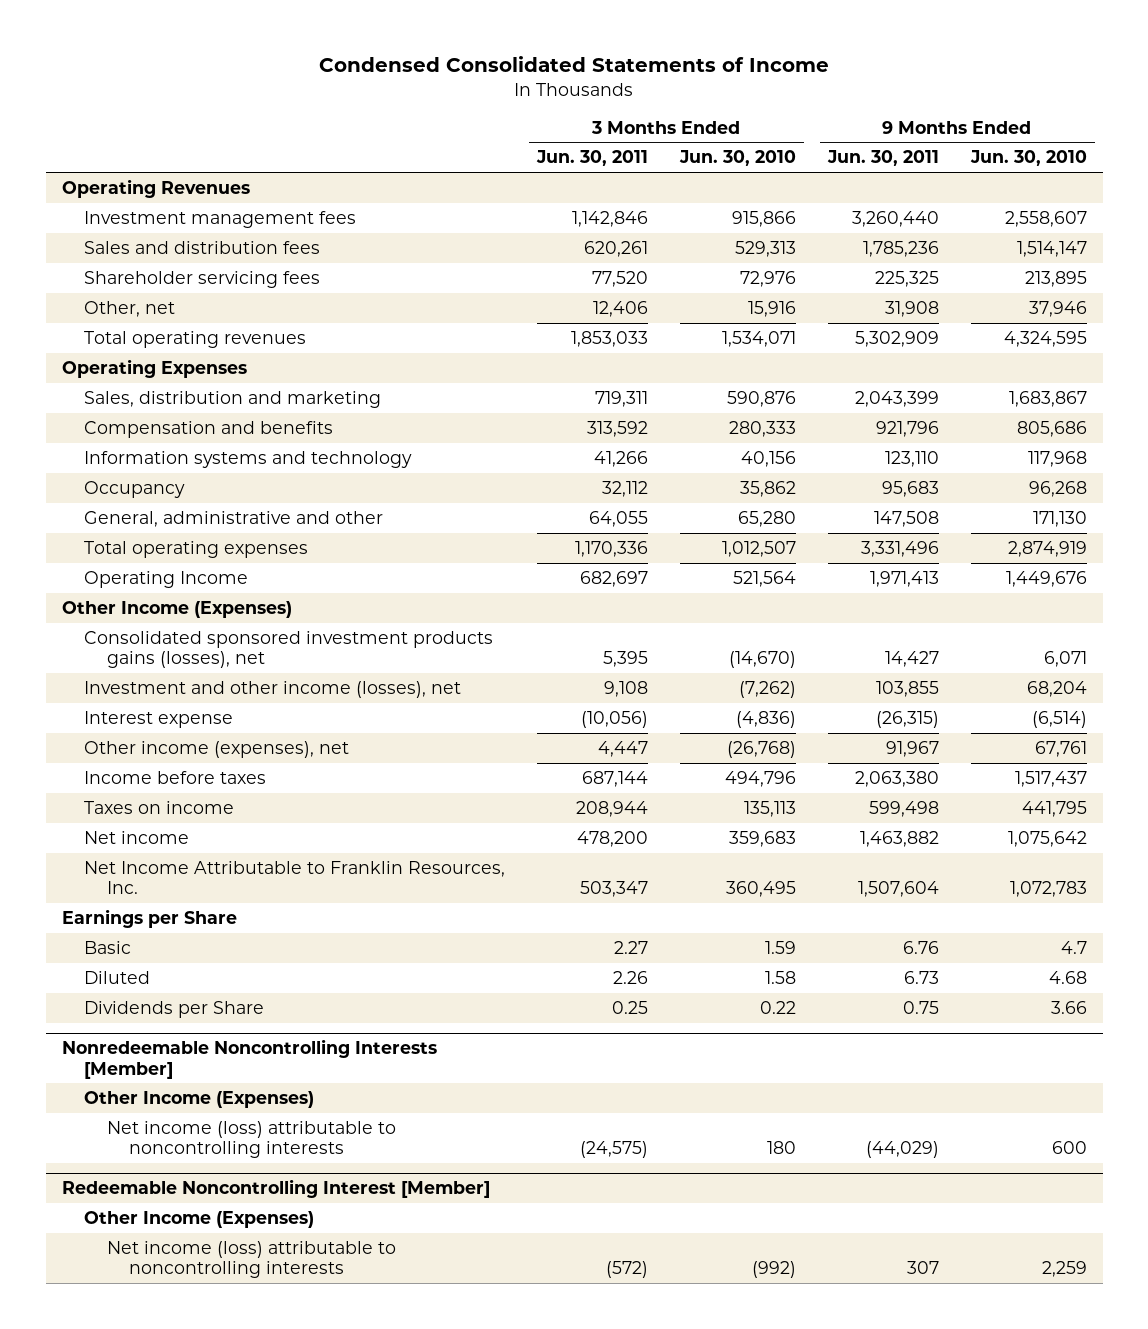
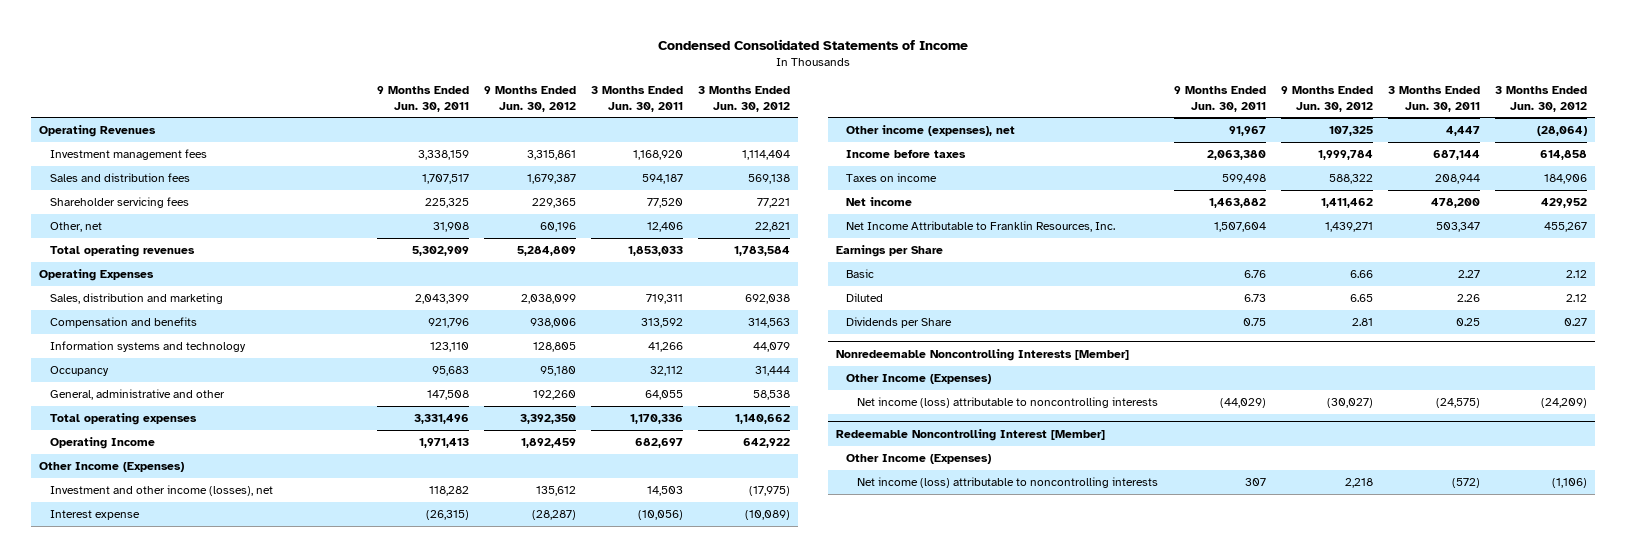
[678,150,796,167] Jun. 30, 2010 -> none
[969,150,1087,167] Jun. 30, 2010 -> none
none -> [483,86,576,112] 9 Months Ended Jun. 30, 2012
none -> [698,86,791,112] 3 Months Ended Jun. 30, 2012
[572,210,649,227] 1,142,846 -> [633,149,684,160] 1,168,920
[851,210,939,227] 3,260,440 -> [417,149,469,160] 3,338,159
[584,240,649,257] 620,261 -> [642,173,684,184] 594,187
[862,240,939,257] 1,785,236 -> [421,173,469,184] 1,707,517
[84,630,494,669] Consolidated sponsored investment products gains (losses), net -> none
[604,680,649,697] 9,108 -> [647,485,684,496] 14,503
[875,680,939,697] 103,855 -> [428,485,469,496] 118,282

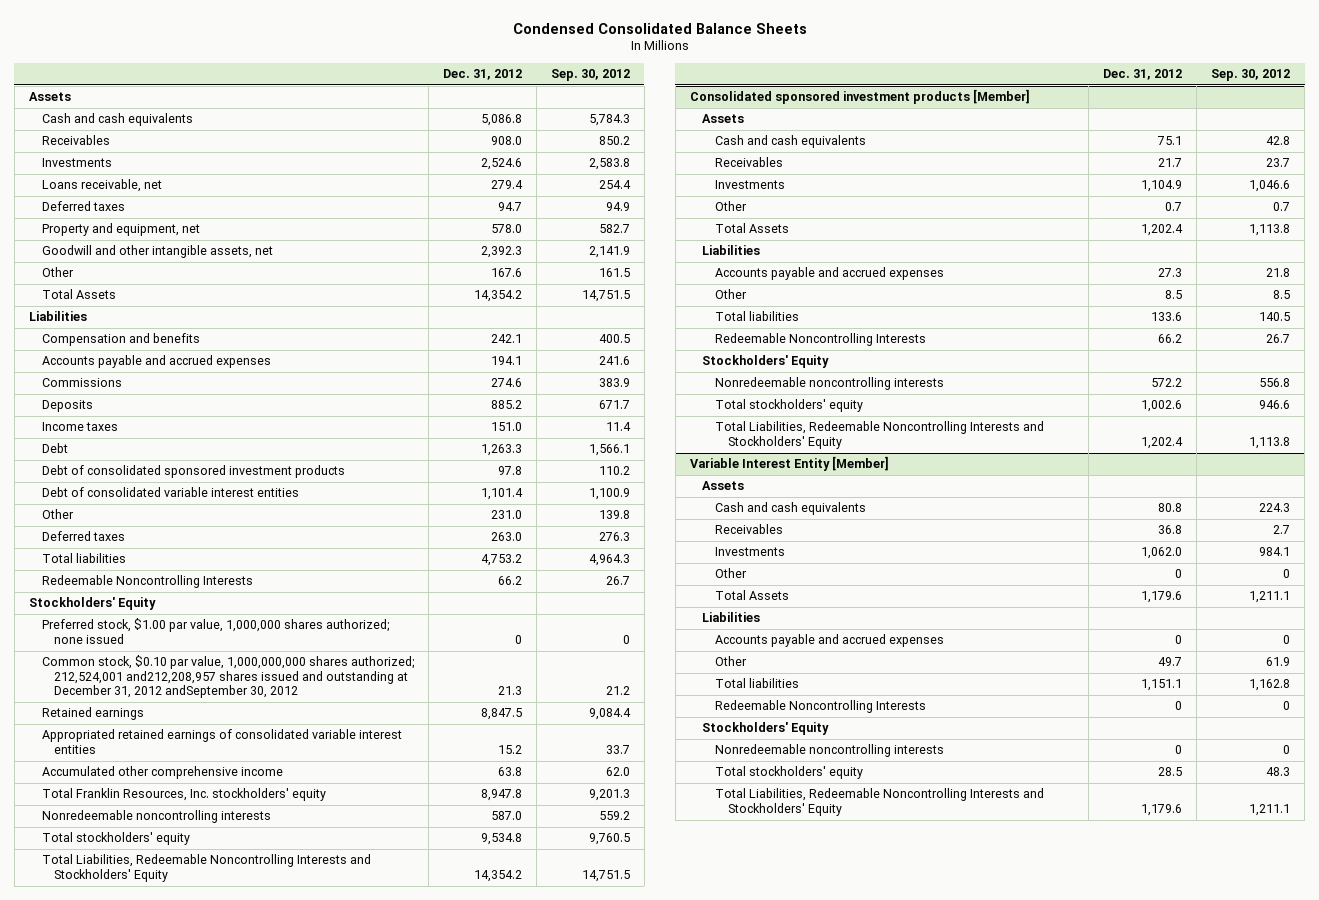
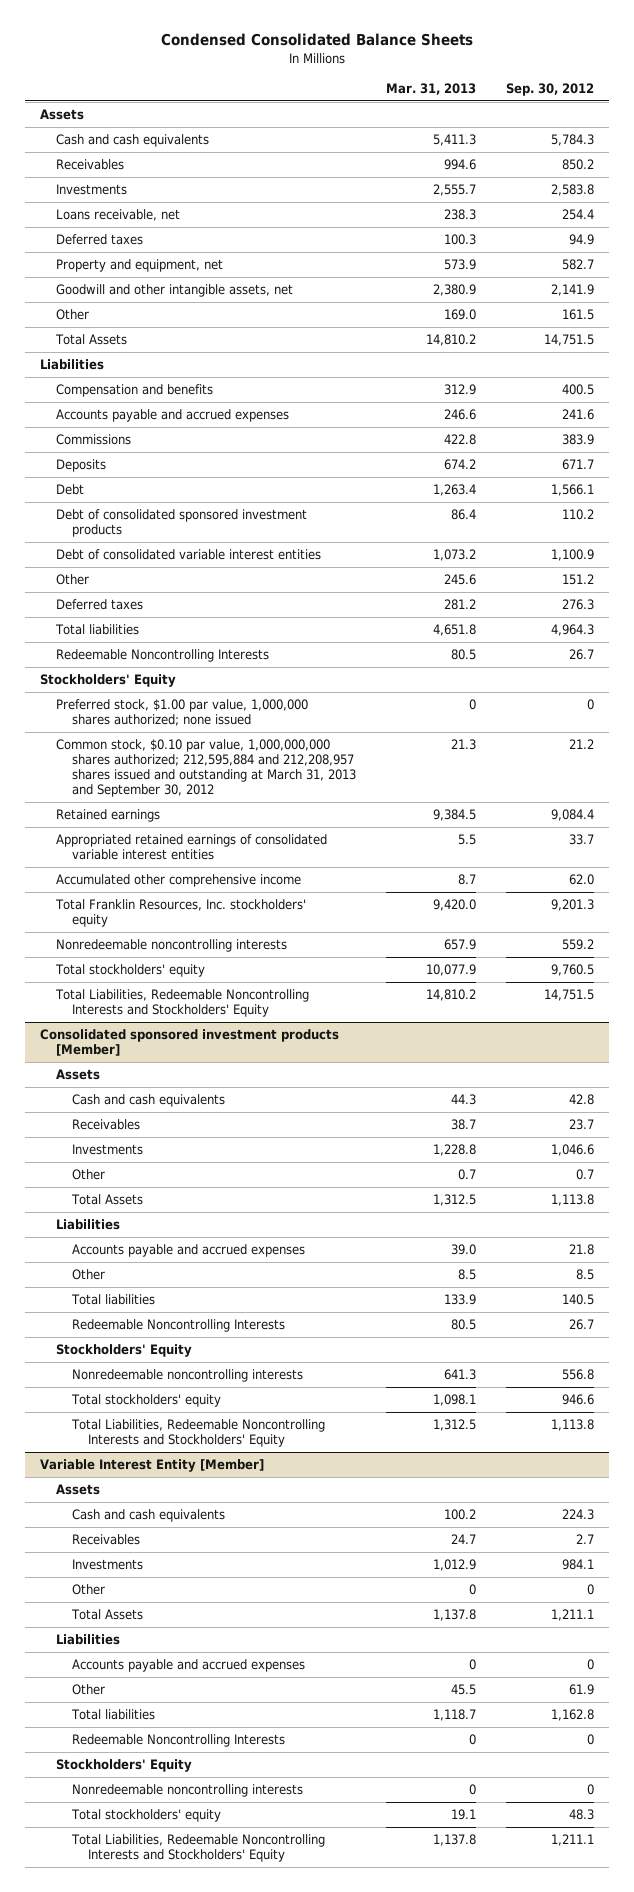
[442,69,522,81] Dec. 31, 2012 -> none
none -> [386,83,477,96] Mar. 31, 2013
[41,422,118,432] Income taxes -> none
[598,510,630,520] 139.8 -> [562,574,595,586] 151.2
[41,655,414,699] Common stock, $0.10 par value, 1,000,000,000 shares authorized; 212,524,001 and212,208,957 shares issued and outstanding at December 31, 2012 andSeptember 30, 2012 -> [56,739,357,798] Common stock, $0.10 par value, 1,000,000,000 shares authorized; 212,595,884 and 212,208,957 shares issued and outstanding at March 31, 2013 and September 30, 2012

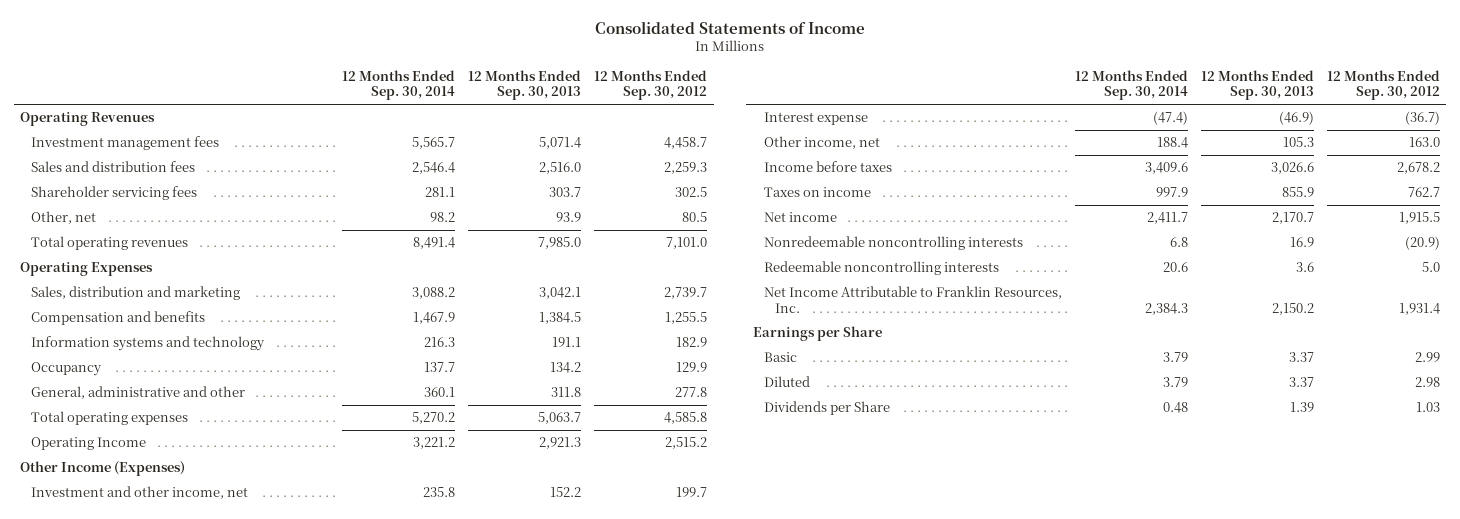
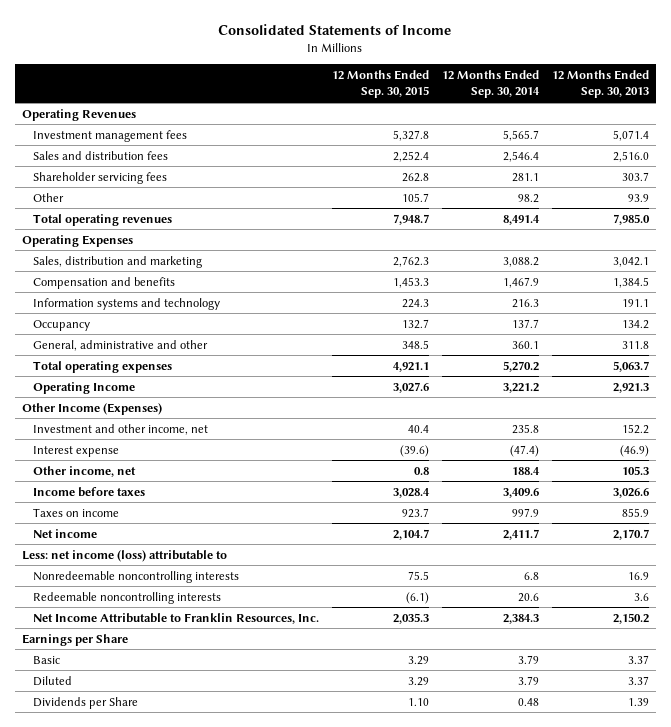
[594,69,708,101] 12 Months Ended Sep. 30, 2012 -> none
none -> [332,70,430,99] 12 Months Ended Sep. 30, 2015
[31,211,97,225] Other, net -> [33,192,65,202] Other
none -> [21,549,227,562] Less: net income (loss) attributable to

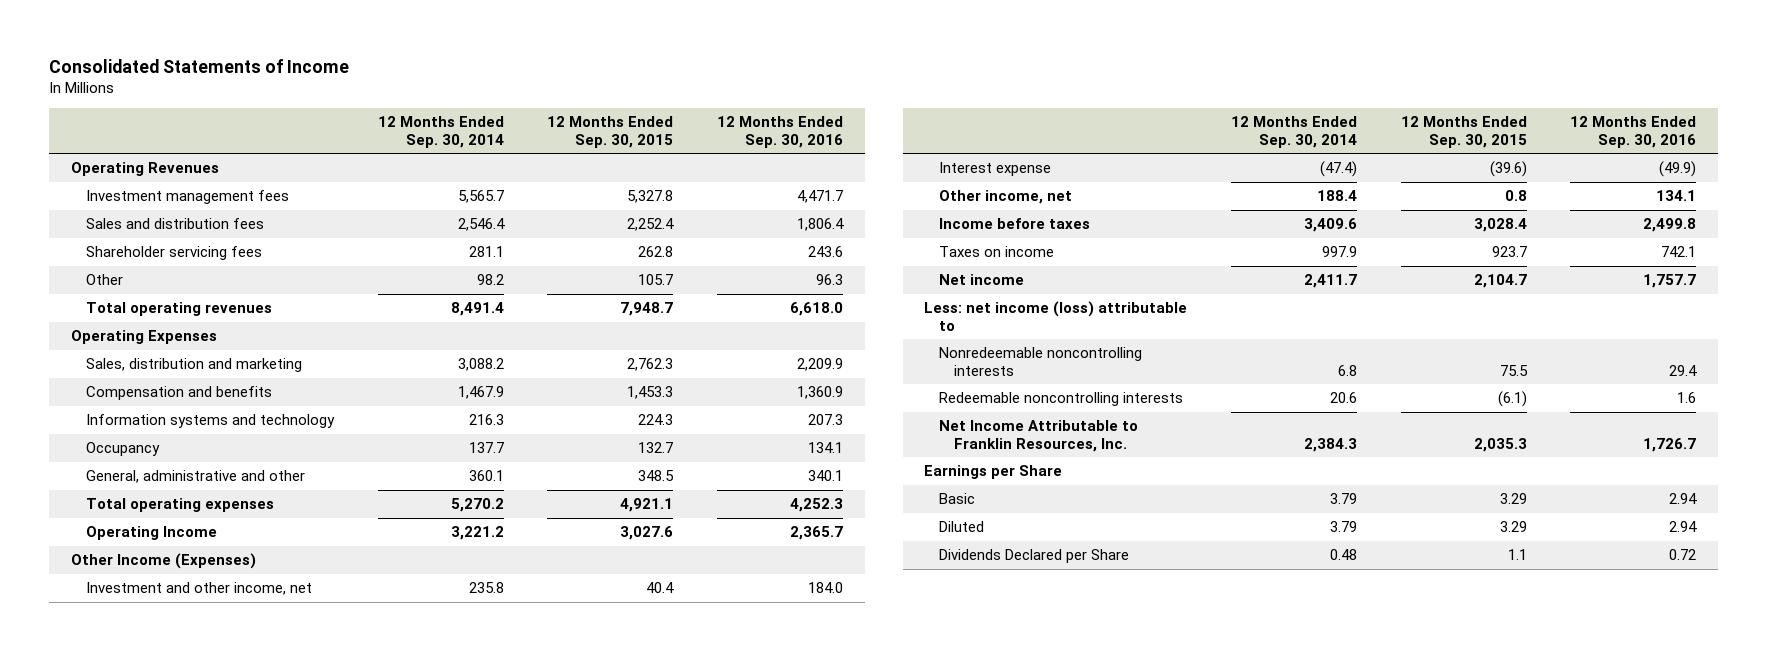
[552,70,650,99] 12 Months Ended Sep. 30, 2013 -> none
none -> [717,116,844,148] 12 Months Ended Sep. 30, 2016
[33,696,139,709] Dividends per Share -> [939,549,1130,564] Dividends Declared per Share
[408,697,430,706] 1.10 -> [1507,549,1527,561] 1.1

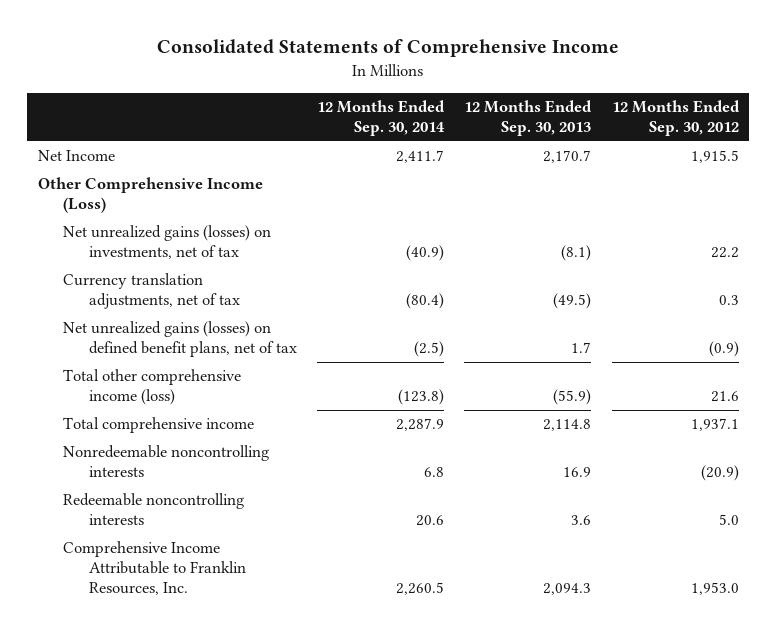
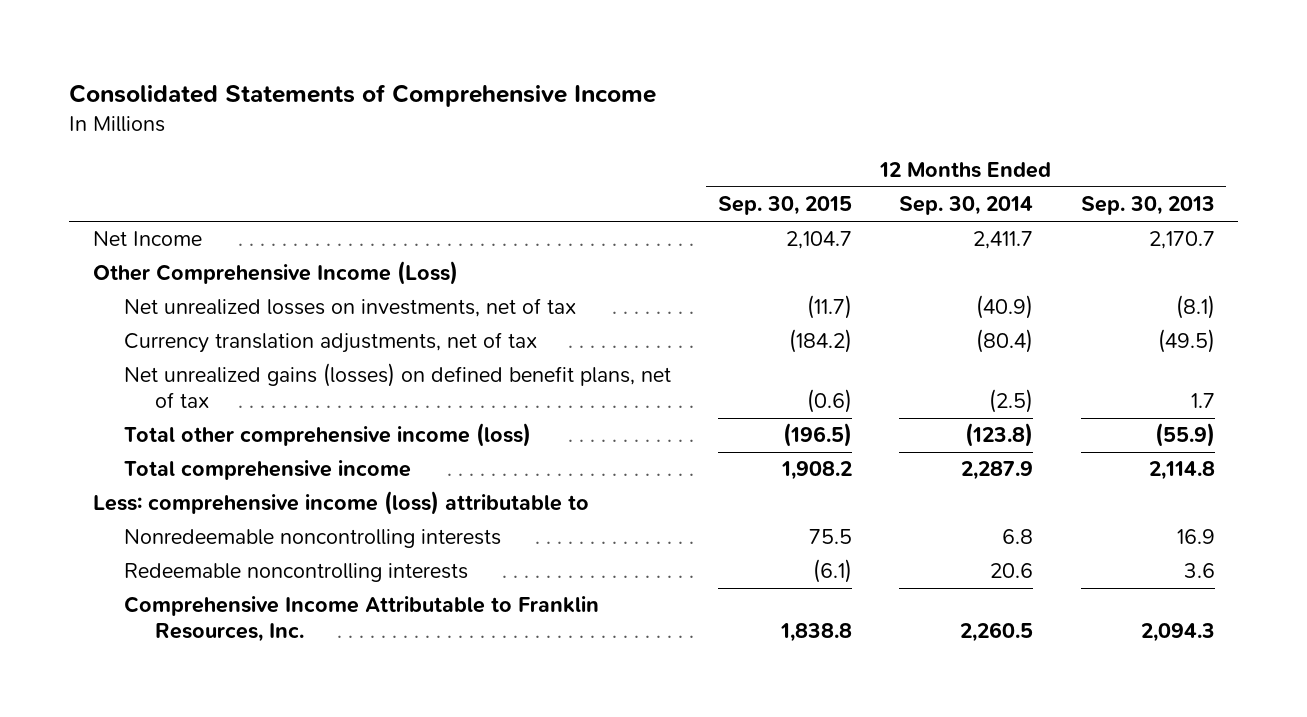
[611,100,740,137] 12 Months Ended Sep. 30, 2012 -> none
none -> [718,196,853,216] Sep. 30, 2015
[63,225,272,260] Net unrealized gains (losses) on investments, net of tax -> [123,298,576,318] Net unrealized losses on investments, net of tax
none -> [92,491,589,516] Less: comprehensive income (loss) attributable to

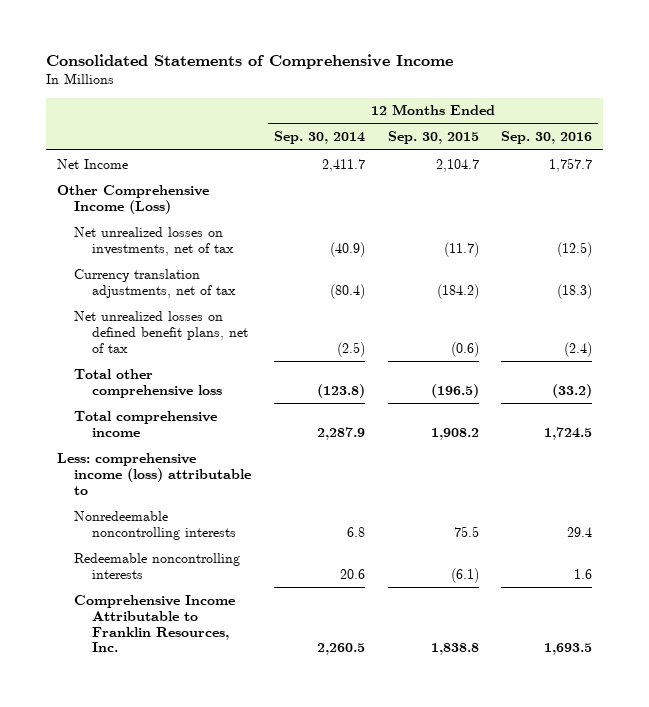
[1080,196,1215,216] Sep. 30, 2013 -> none
none -> [501,131,593,145] Sep. 30, 2016
[123,363,671,408] Net unrealized gains (losses) on defined benefit plans, net of tax -> [74,310,248,353] Net unrealized losses on defined benefit plans, net of tax
[123,423,531,448] Total other comprehensive income (loss) -> [74,368,222,398] Total other comprehensive loss

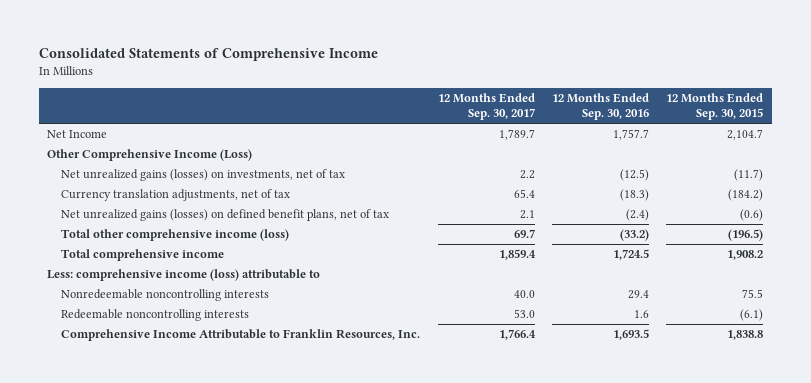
[273,131,365,145] Sep. 30, 2014 -> none
none -> [437,93,535,121] 12 Months Ended Sep. 30, 2017
[74,226,234,256] Net unrealized losses on investments, net of tax -> [61,169,346,182] Net unrealized gains (losses) on investments, net of tax
[74,310,248,353] Net unrealized losses on defined benefit plans, net of tax -> [61,209,390,222] Net unrealized gains (losses) on defined benefit plans, net of tax
[74,368,222,398] Total other comprehensive loss -> [61,229,290,242] Total other comprehensive income (loss)

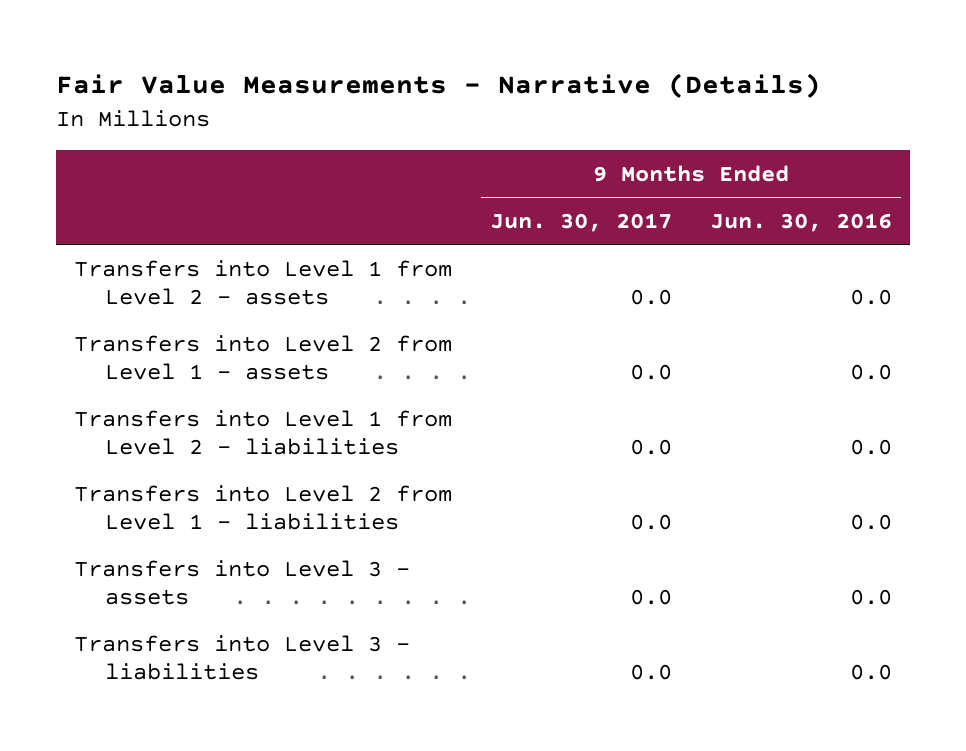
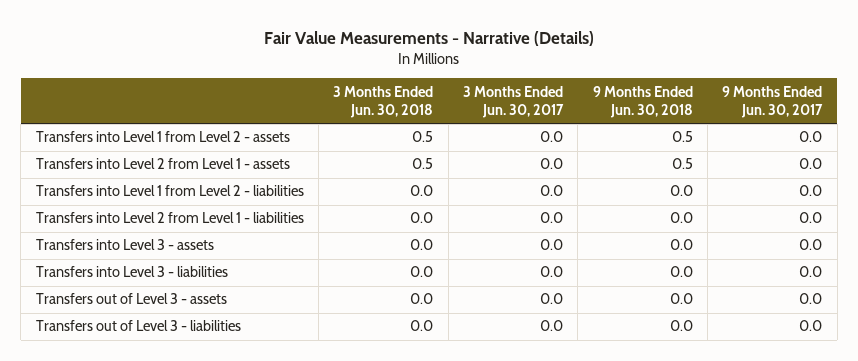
[709,212,892,232] Jun. 30, 2016 -> none
none -> [333,85,434,119] 3 Months Ended Jun. 30, 2018
none -> [462,85,564,119] 3 Months Ended Jun. 30, 2017
none -> [592,85,693,119] 9 Months Ended Jun. 30, 2018
none -> [35,293,227,305] Transfers out of Level 3 - assets
none -> [35,320,241,332] Transfers out of Level 3 - liabilities

